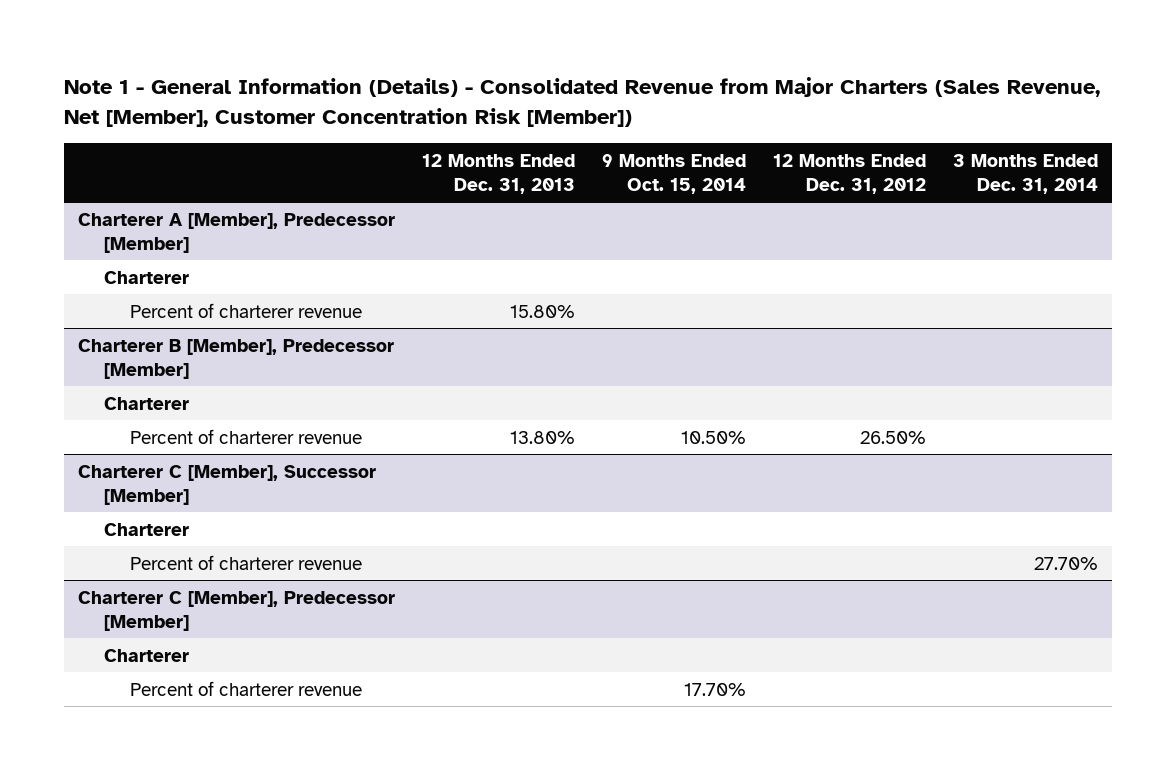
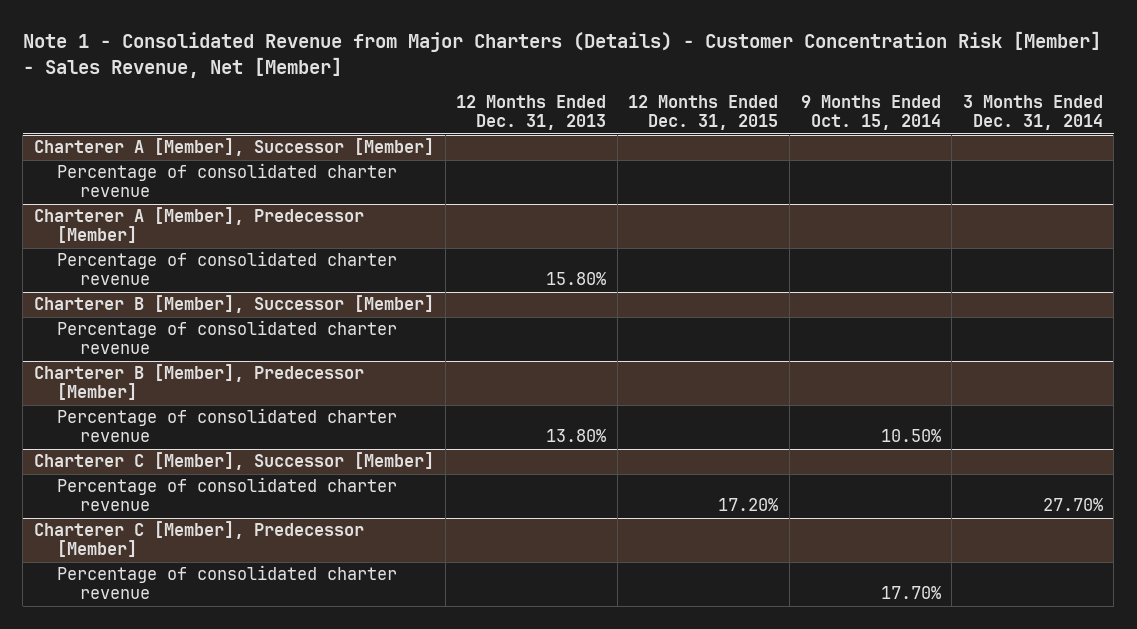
[64,76,1101,127] Note 1 - General Information (Details) - Consolidated Revenue from Major Charters (Sales Revenue, Net [Member], Customer Concentration Risk [Member]) -> [22,31,1101,78] Note 1 - Consolidated Revenue from Major Charters (Details) - Customer Concentration Risk [Member] - Sales Revenue, Net [Member]
[773,153,927,194] 12 Months Ended Dec. 31, 2012 -> none
none -> [628,95,779,131] 12 Months Ended Dec. 31, 2015
none -> [33,138,434,157] Charterer A [Member], Successor [Member]
none -> [57,163,398,198] Percentage of consolidated charter revenue
[103,270,189,284] Charterer -> none
[129,302,362,318] Percent of charterer revenue -> [57,251,398,286] Percentage of consolidated charter revenue
none -> [33,295,434,314] Charterer B [Member], Successor [Member]
none -> [57,320,398,355] Percentage of consolidated charter revenue
[103,396,189,410] Charterer -> none
[129,428,362,444] Percent of charterer revenue -> [57,408,398,443] Percentage of consolidated charter revenue
[103,522,189,536] Charterer -> none
[129,554,362,570] Percent of charterer revenue -> [57,477,398,512] Percentage of consolidated charter revenue
[103,648,189,662] Charterer -> none
[129,680,362,696] Percent of charterer revenue -> [57,565,398,600] Percentage of consolidated charter revenue

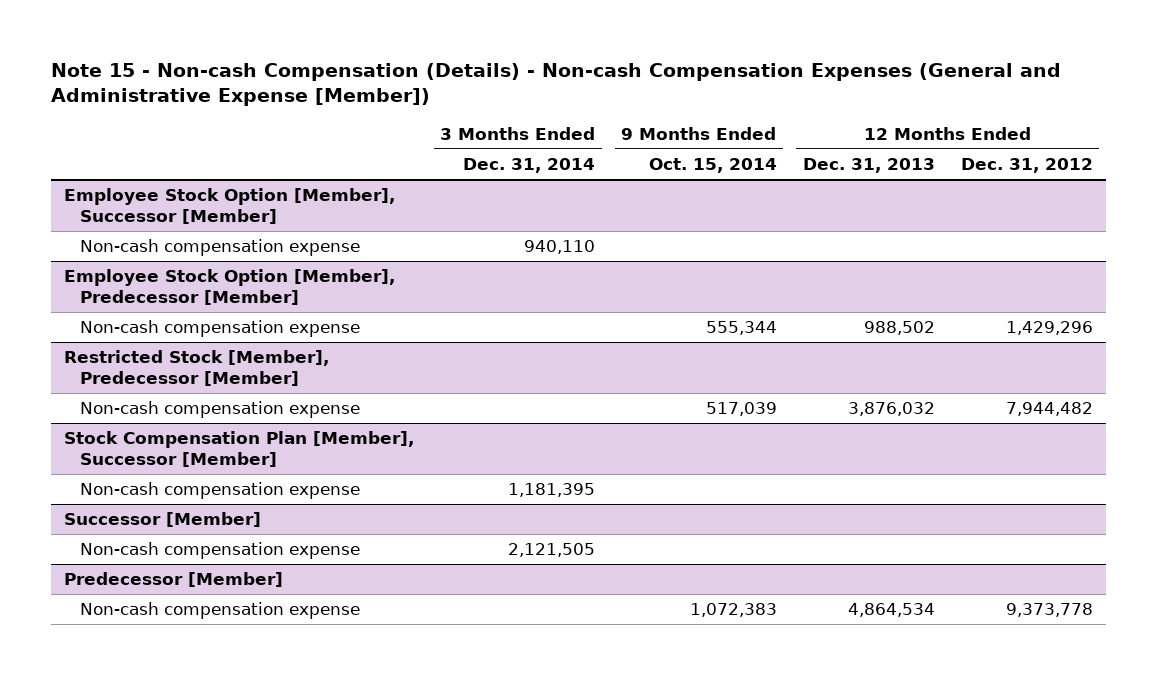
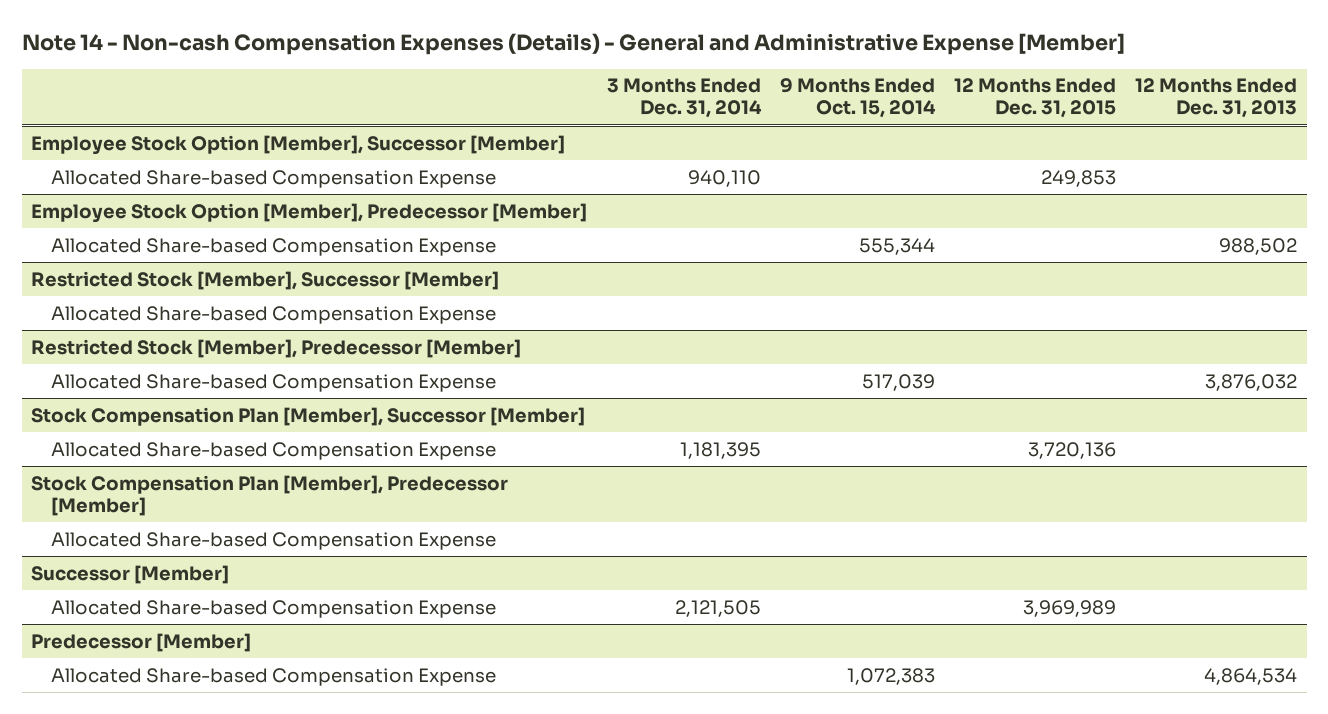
[51,62,1062,107] Note 15 - Non-cash Compensation (Details) - Non-cash Compensation Expenses (General and Administrative Expense [Member]) -> [21,33,1125,56] Note 14 - Non-cash Compensation Expenses (Details) - General and Administrative Expense [Member]
[960,157,1093,173] Dec. 31, 2012 -> none
none -> [953,78,1116,119] 12 Months Ended Dec. 31, 2015
[79,239,360,257] Non-cash compensation expense -> [51,169,497,188] Allocated Share-based Compensation Expense
[79,320,360,338] Non-cash compensation expense -> [51,237,497,256] Allocated Share-based Compensation Expense
none -> [31,270,500,290] Restricted Stock [Member], Successor [Member]
none -> [51,305,497,324] Allocated Share-based Compensation Expense
[79,401,360,419] Non-cash compensation expense -> [51,373,497,392] Allocated Share-based Compensation Expense
[79,482,360,500] Non-cash compensation expense -> [51,441,497,460] Allocated Share-based Compensation Expense
none -> [31,474,509,516] Stock Compensation Plan [Member], Predecessor [Member]
none -> [51,531,497,550] Allocated Share-based Compensation Expense
[79,542,360,560] Non-cash compensation expense -> [51,599,497,618] Allocated Share-based Compensation Expense
[79,602,360,620] Non-cash compensation expense -> [51,667,497,686] Allocated Share-based Compensation Expense

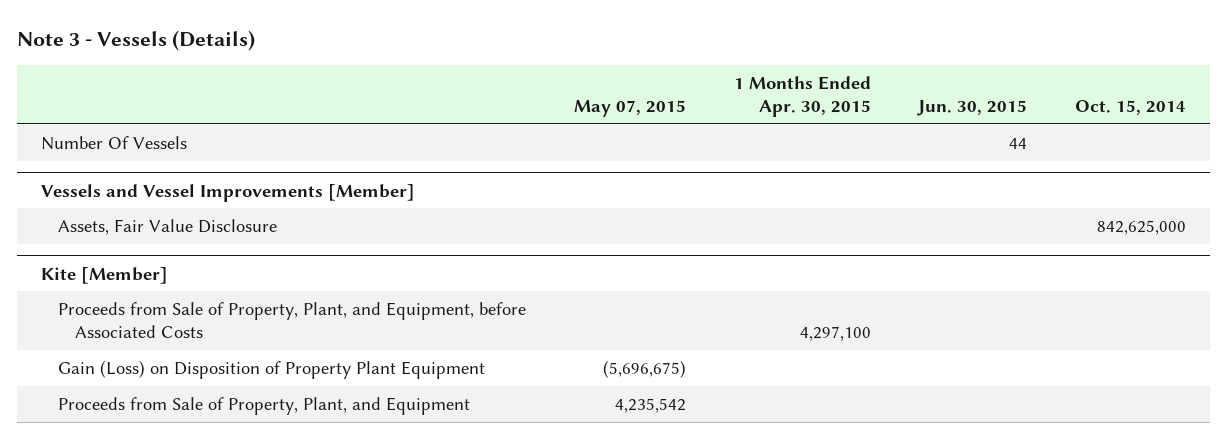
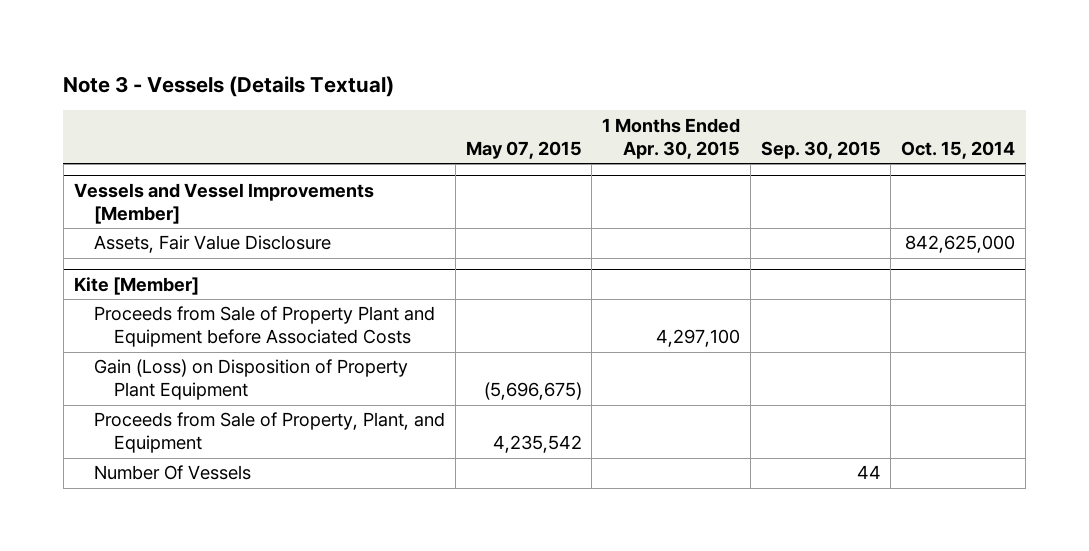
[17,30,256,52] Note 3 - Vessels (Details) -> [63,75,395,97] Note 3 - Vessels (Details Textual)
[917,99,1028,116] Jun. 30, 2015 -> none
none -> [760,140,881,159] Sep. 30, 2015
[41,135,188,150] Number Of Vessels -> none
[58,301,527,339] Proceeds from Sale of Property, Plant, and Equipment, before Associated Costs -> [93,306,435,348] Proceeds from Sale of Property Plant and Equipment before Associated Costs
none -> [93,465,251,481] Number Of Vessels

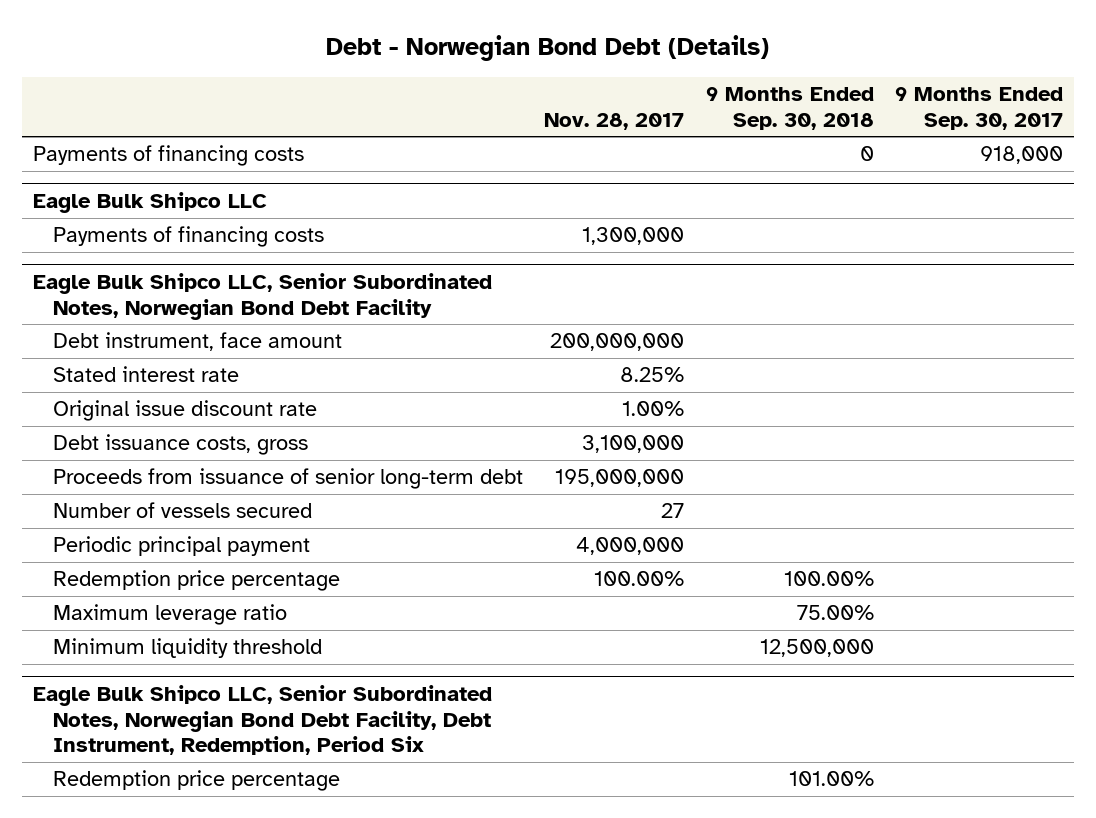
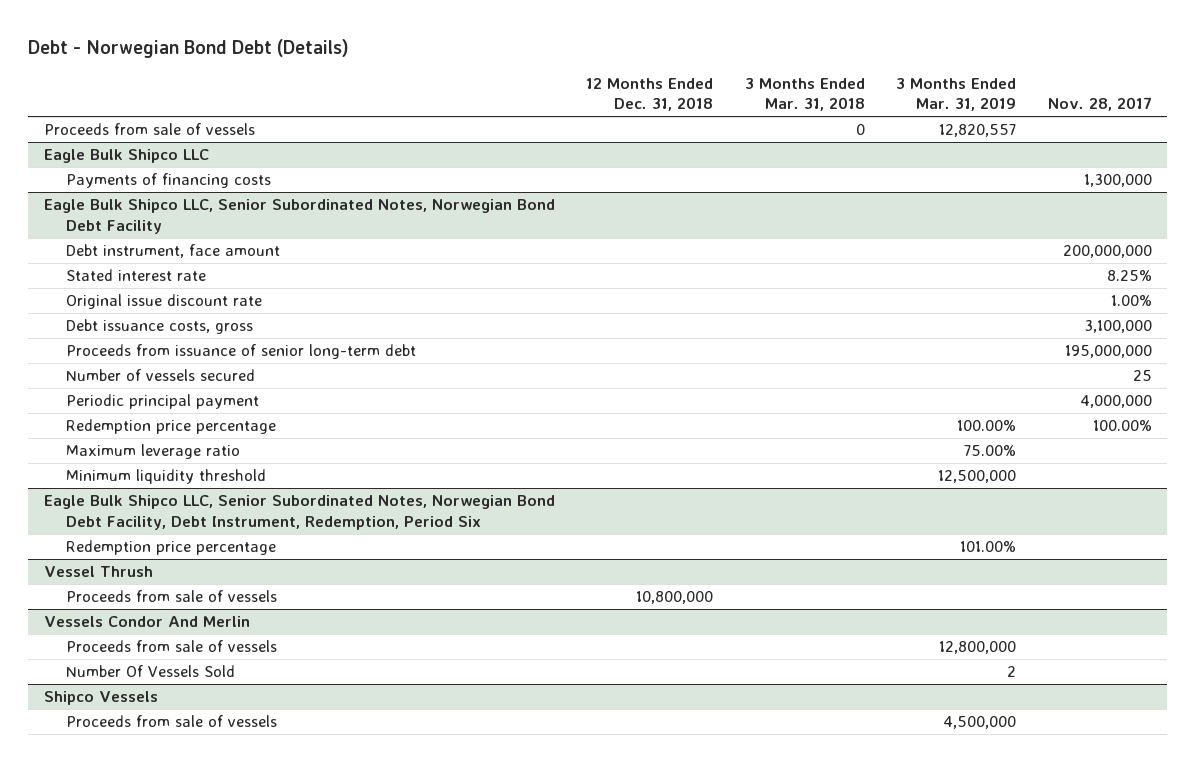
[705,86,874,130] 9 Months Ended Sep. 30, 2018 -> none
[895,86,1064,130] 9 Months Ended Sep. 30, 2017 -> none
none -> [586,78,714,112] 12 Months Ended Dec. 31, 2018
none -> [744,78,865,112] 3 Months Ended Mar. 31, 2018
none -> [896,78,1017,112] 3 Months Ended Mar. 31, 2019
[32,145,304,167] Payments of financing costs -> none
none -> [44,123,256,136] Proceeds from sale of vessels
[661,503,685,519] 27 -> [1132,370,1152,382] 25
none -> [44,566,154,578] Vessel Thrush
none -> [65,590,277,603] Proceeds from sale of vessels
none -> [44,616,251,628] Vessels Condor And Merlin
none -> [65,640,277,653] Proceeds from sale of vessels
none -> [65,665,235,678] Number Of Vessels Sold
none -> [44,691,159,706] Shipco Vessels
none -> [65,715,277,728] Proceeds from sale of vessels

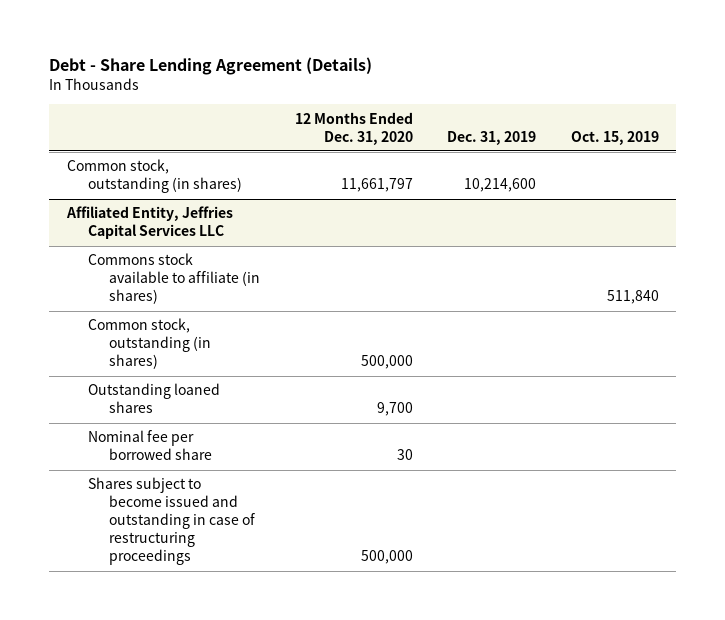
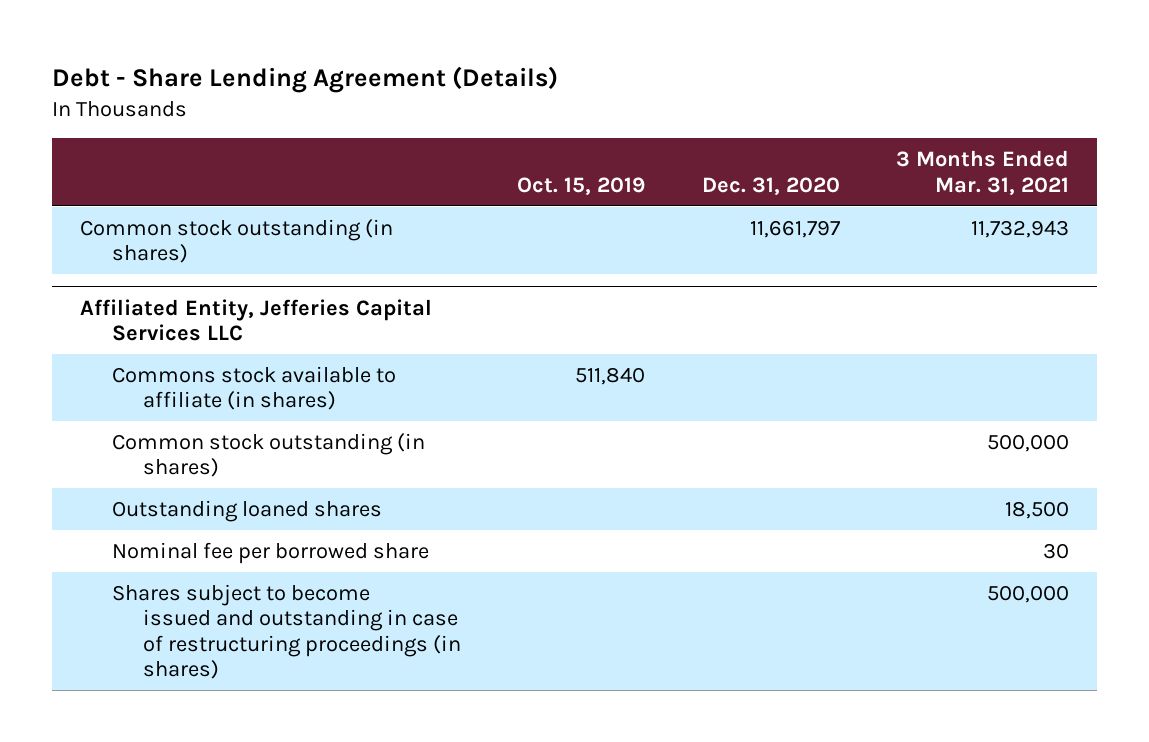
[294,111,413,145] 12 Months Ended Dec. 31, 2020 -> none
[447,130,537,145] Dec. 31, 2019 -> none
none -> [701,176,840,195] Dec. 31, 2020
none -> [895,150,1069,195] 3 Months Ended Mar. 31, 2021
[66,159,242,194] Common stock, outstanding (in shares) -> [80,218,394,264] Common stock outstanding (in shares)
[65,206,233,240] Affiliated Entity, Jeffries Capital Services LLC -> [80,298,433,342] Affiliated Entity, Jefferies Capital Services LLC
[87,318,212,370] Common stock, outstanding (in shares) -> [111,432,425,478] Common stock outstanding (in shares)
[87,477,256,566] Shares subject to become issued and outstanding in case of restructuring proceedings -> [111,583,461,680] Shares subject to become issued and outstanding in case of restructuring proceedings (in shares)

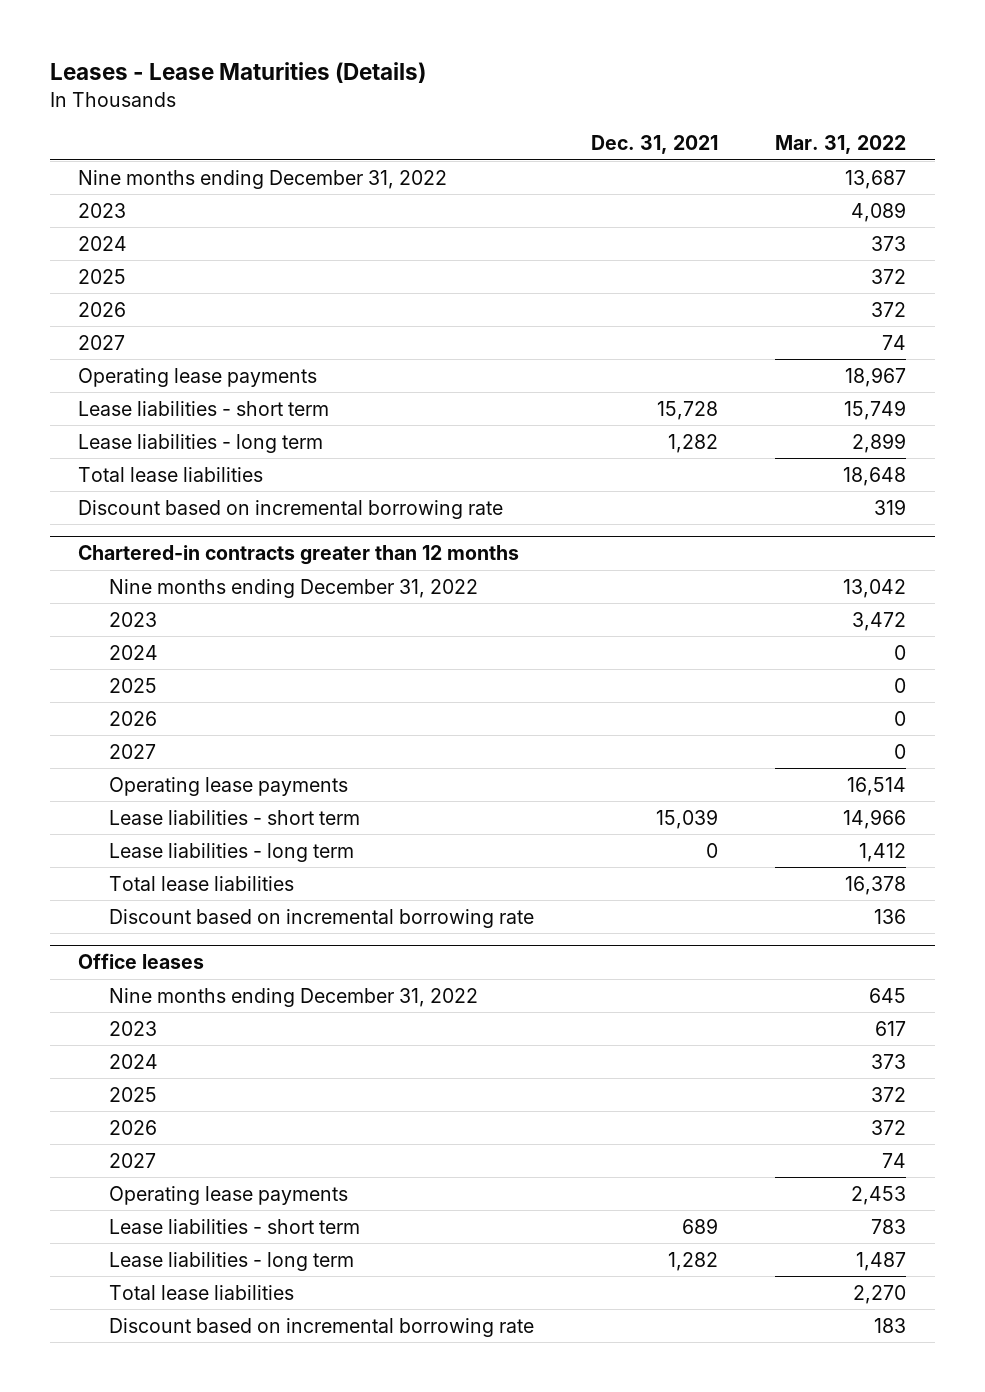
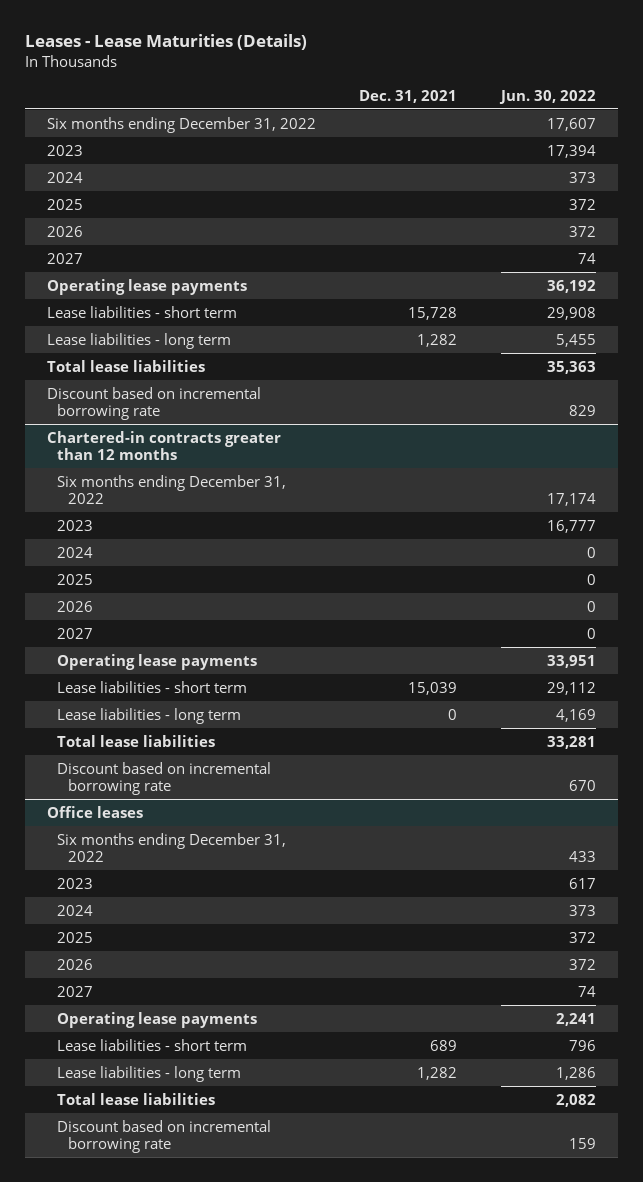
[775,135,907,155] Mar. 31, 2022 -> none
none -> [498,89,596,104] Jun. 30, 2022
[78,169,448,189] Nine months ending December 31, 2022 -> [46,116,316,133] Six months ending December 31, 2022
[108,578,478,598] Nine months ending December 31, 2022 -> [57,474,287,504] Six months ending December 31, 2022
[108,987,478,1007] Nine months ending December 31, 2022 -> [57,832,287,862] Six months ending December 31, 2022

